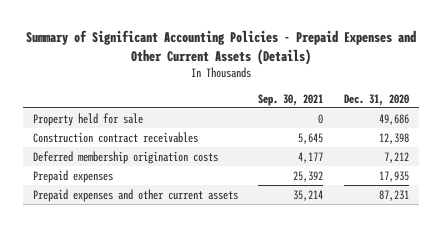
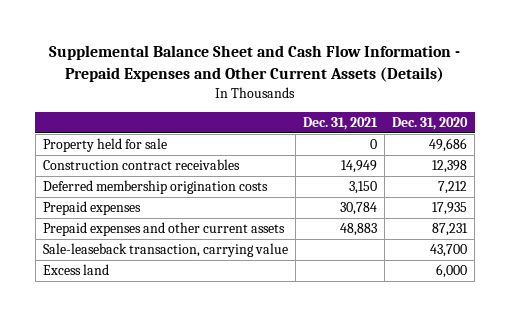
[25,29,416,65] Summary of Significant Accounting Policies - Prepaid Expenses and Other Current Assets (Details) -> [48,44,460,82] Supplemental Balance Sheet and Cash Flow Information - Prepaid Expenses and Other Current Assets (Details)
[258,93,324,106] Sep. 30, 2021 -> none
none -> [302,117,378,131] Dec. 31, 2021
none -> [42,243,288,258] Sale-leaseback transaction, carrying value
none -> [42,264,109,276] Excess land

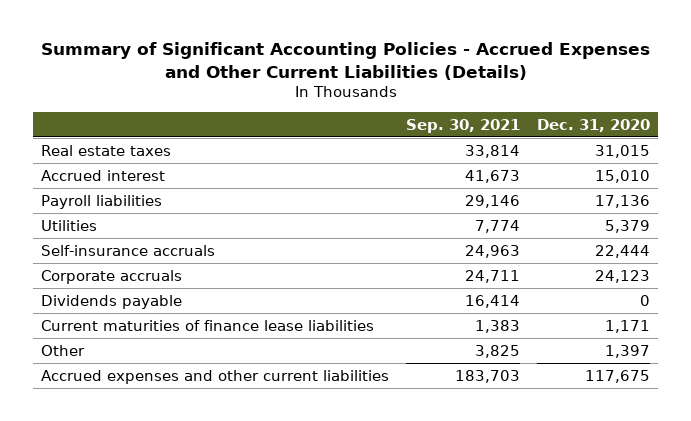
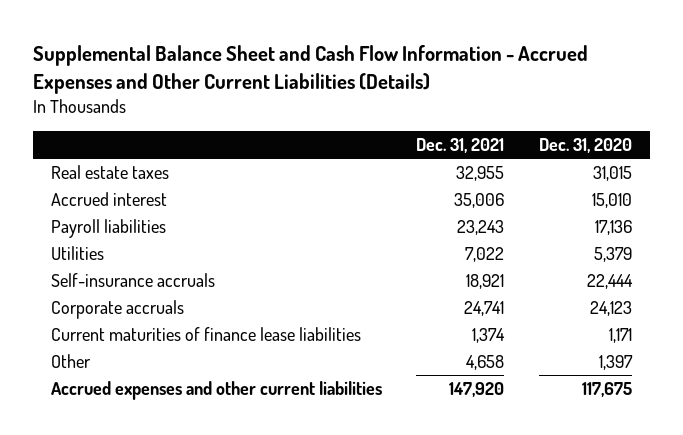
[40,42,650,80] Summary of Significant Accounting Policies - Accrued Expenses and Other Current Liabilities (Details) -> [33,45,589,95] Supplemental Balance Sheet and Cash Flow Information - Accrued Expenses and Other Current Liabilities (Details)
[406,118,521,133] Sep. 30, 2021 -> none
none -> [416,138,505,154] Dec. 31, 2021
[41,294,183,309] Dividends payable -> none

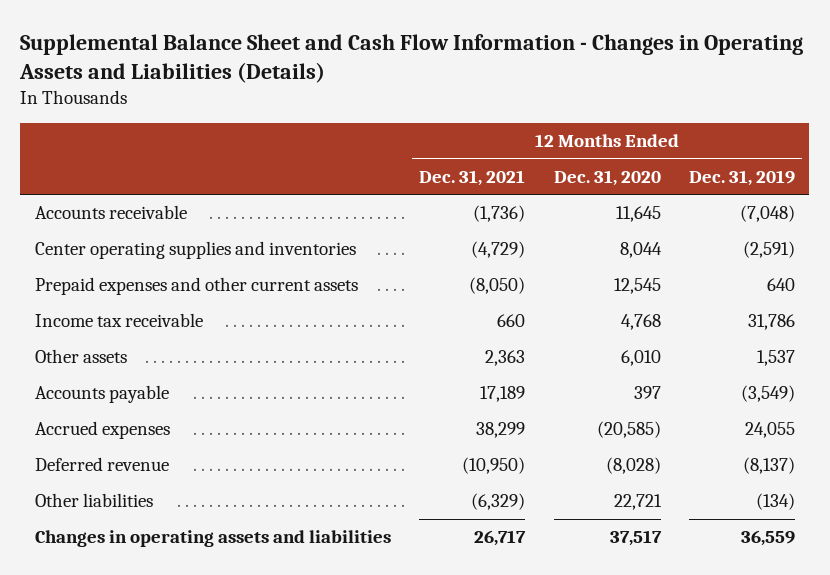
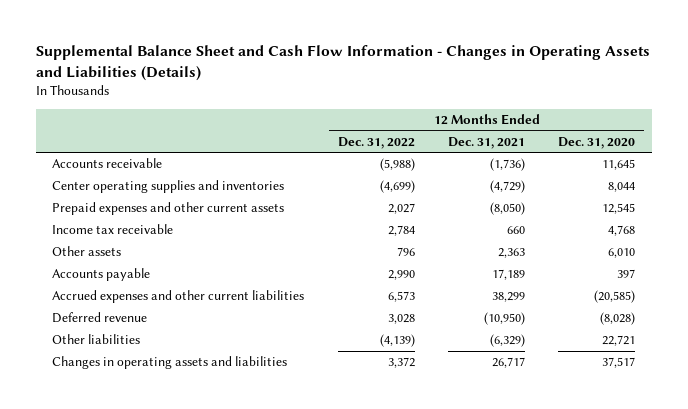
[689,169,796,186] Dec. 31, 2019 -> none
none -> [337,136,415,149] Dec. 31, 2022
[34,421,170,440] Accrued expenses -> [52,290,305,304] Accrued expenses and other current liabilities

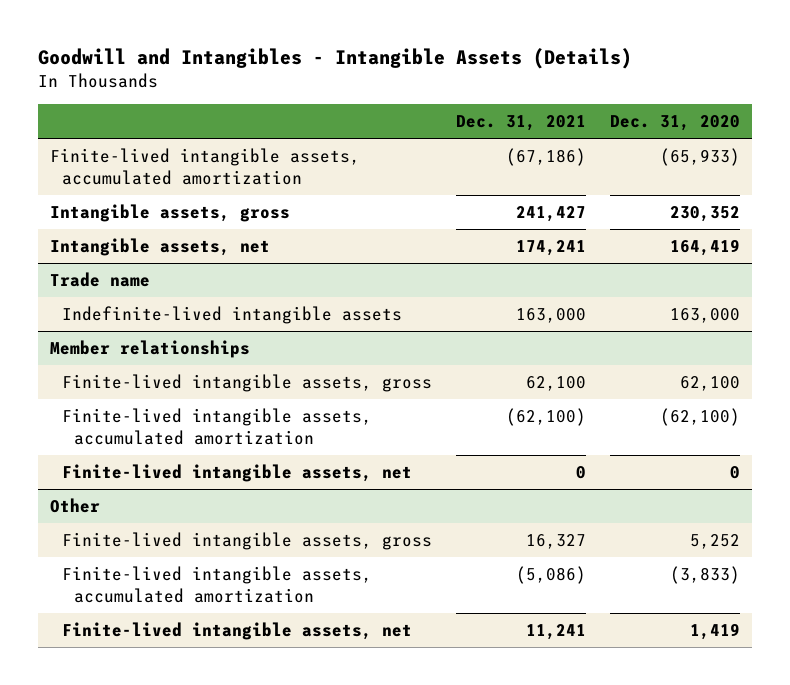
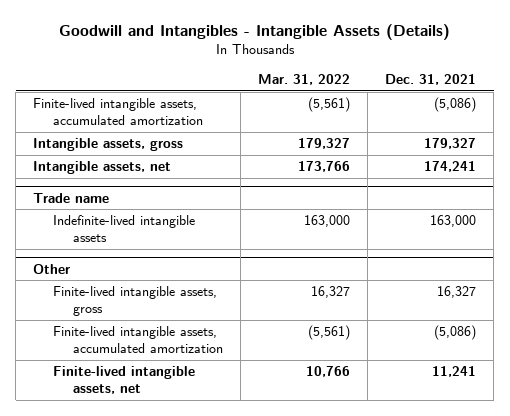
[610,115,741,132] Dec. 31, 2020 -> none
none -> [258,73,351,85] Mar. 31, 2022
[506,147,587,166] (67,186) -> [434,97,477,113] (5,086)
[516,205,587,222] 241,427 -> [424,138,477,150] 179,327
[49,339,250,358] Member relationships -> none
[62,373,433,392] Finite-lived intangible assets, gross -> none
[62,407,373,446] Finite-lived intangible assets, accumulated amortization -> none
[62,463,413,482] Finite-lived intangible assets, net -> none

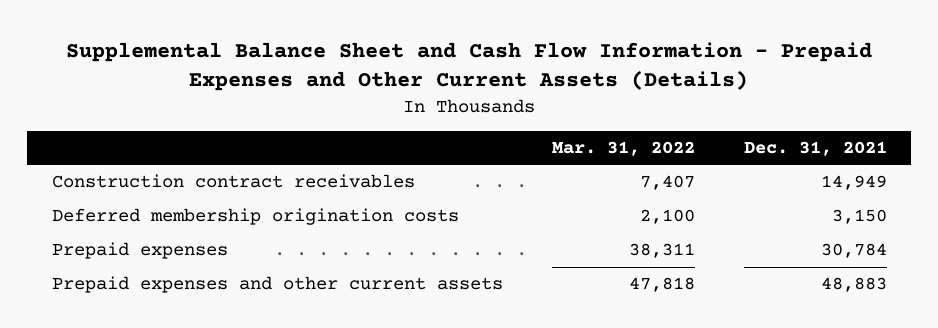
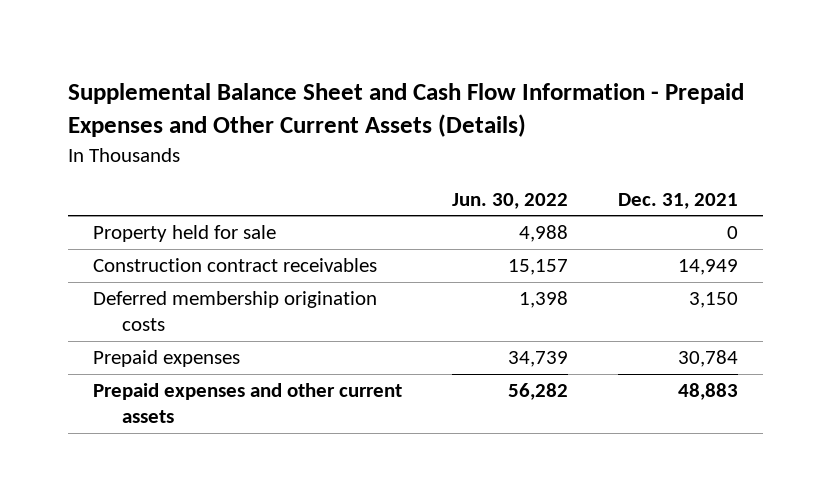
[551,140,695,156] Mar. 31, 2022 -> none
none -> [451,192,568,209] Jun. 30, 2022
none -> [92,225,276,243] Property held for sale

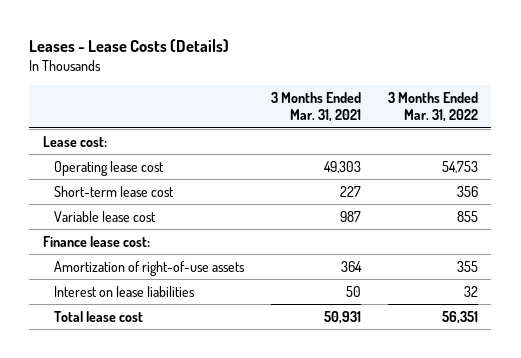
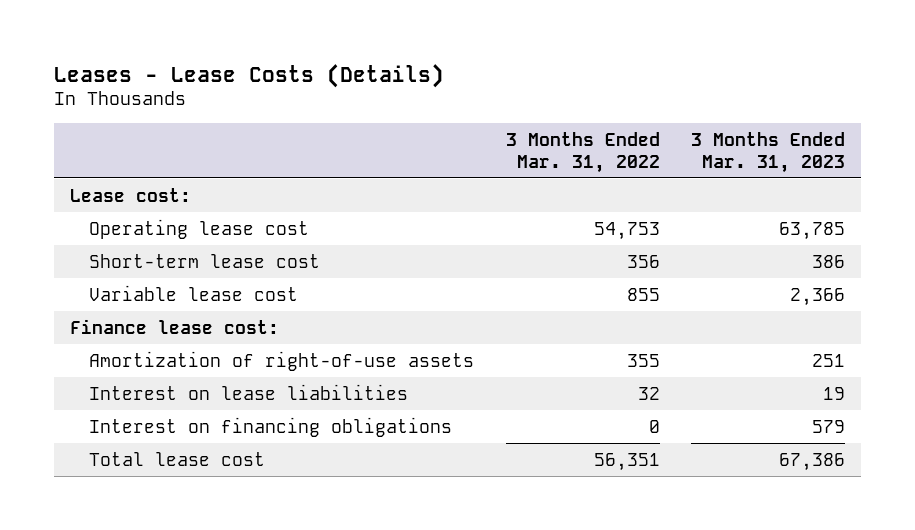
[271,91,362,123] 3 Months Ended Mar. 31, 2021 -> none
none -> [690,131,845,173] 3 Months Ended Mar. 31, 2023
none -> [89,416,453,437] Interest on financing obligations

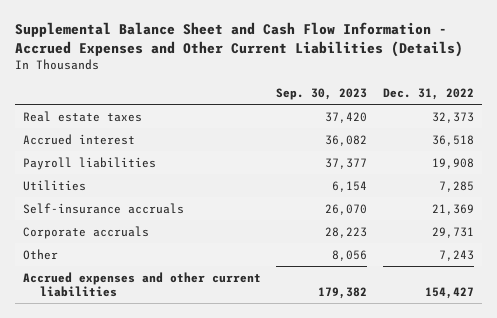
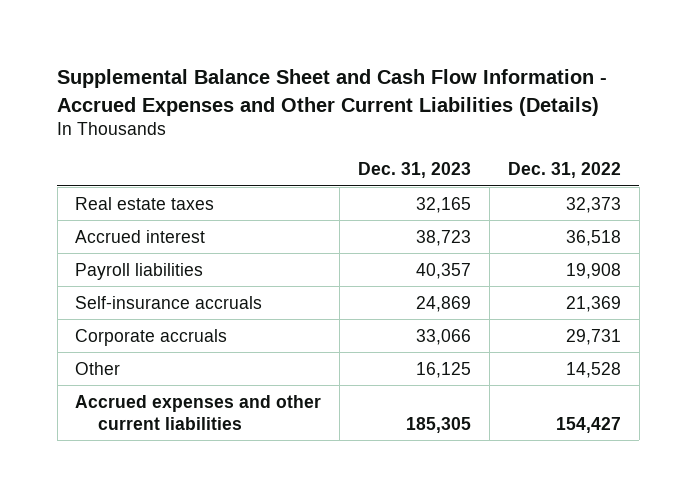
[276,88,368,101] Sep. 30, 2023 -> none
none -> [358,162,472,179] Dec. 31, 2023
[22,179,86,191] Utilities -> none
[438,249,474,261] 7,243 -> [565,361,621,378] 14,528

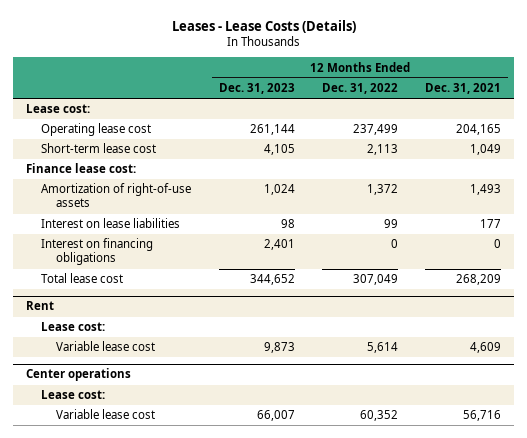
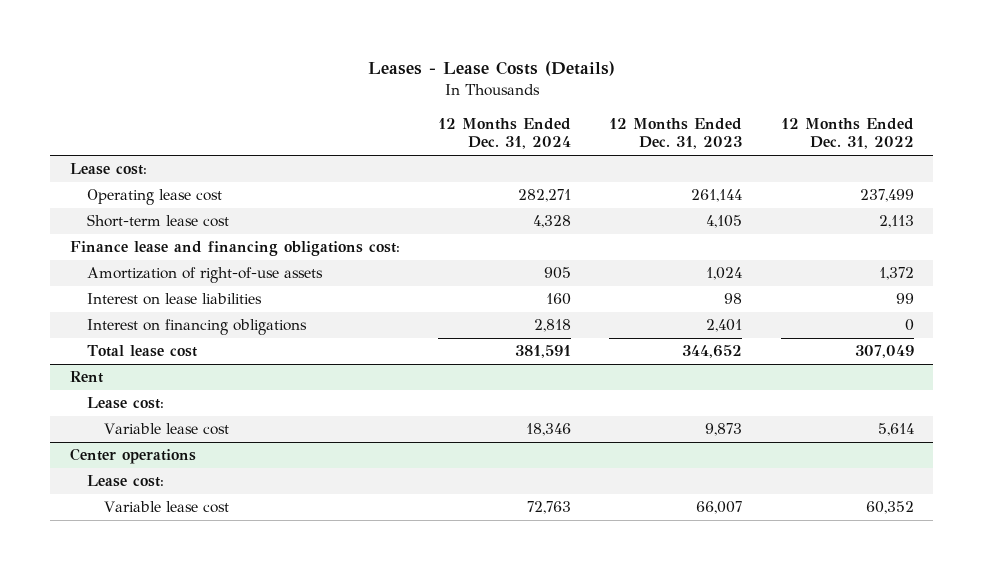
[424,83,501,95] Dec. 31, 2021 -> none
none -> [438,117,572,150] 12 Months Ended Dec. 31, 2024
[26,163,137,174] Finance lease cost: -> [69,241,400,257] Finance lease and financing obligations cost:

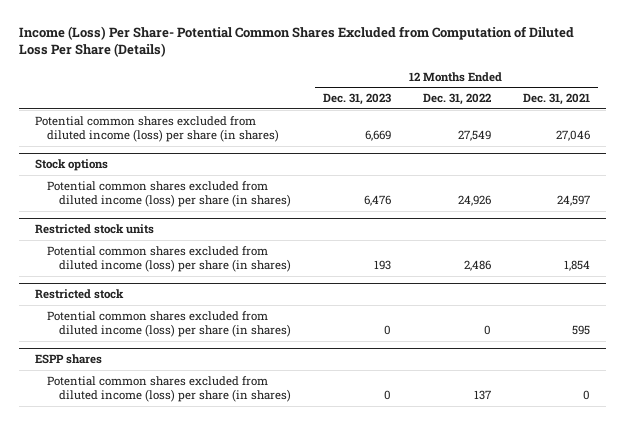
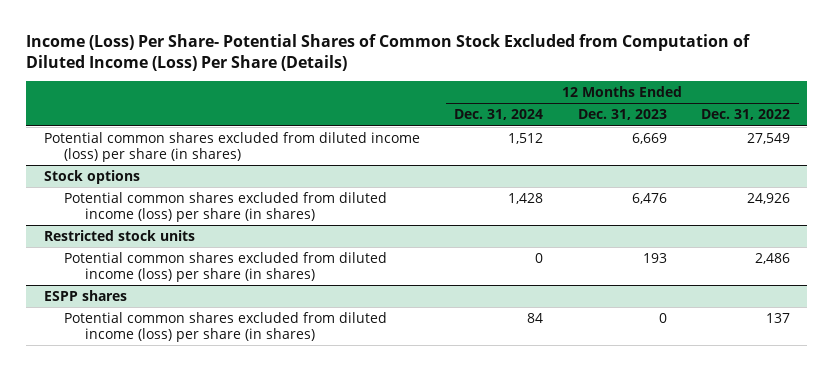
[19,25,575,58] Income (Loss) Per Share- Potential Common Shares Excluded from Computation of Diluted Loss Per Share (Details) -> [26,34,751,71] Income (Loss) Per Share- Potential Shares of Common Stock Excluded from Computation of Diluted Income (Loss) Per Share (Details)
[522,93,590,106] Dec. 31, 2021 -> none
none -> [454,109,544,121] Dec. 31, 2024
[35,288,125,299] Restricted stock -> none
[46,310,291,338] Potential common shares excluded from diluted income (loss) per share (in shares) -> none

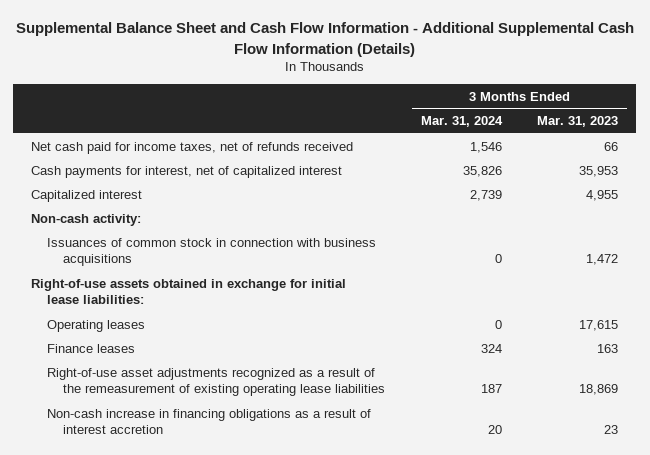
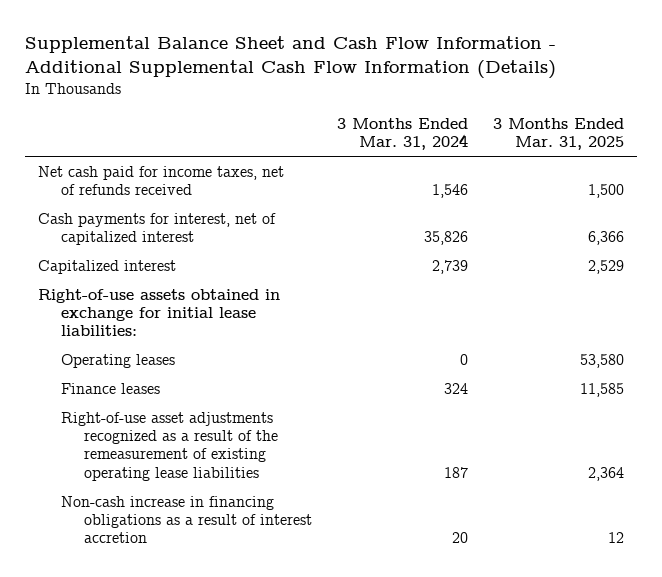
[537,116,619,128] Mar. 31, 2023 -> none
none -> [493,117,625,151] 3 Months Ended Mar. 31, 2025
[31,213,142,226] Non-cash activity: -> none
[47,237,377,267] Issuances of common stock in connection with business acquisitions -> none

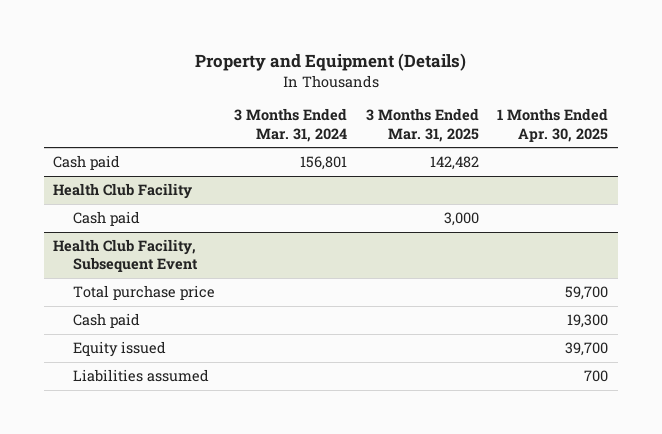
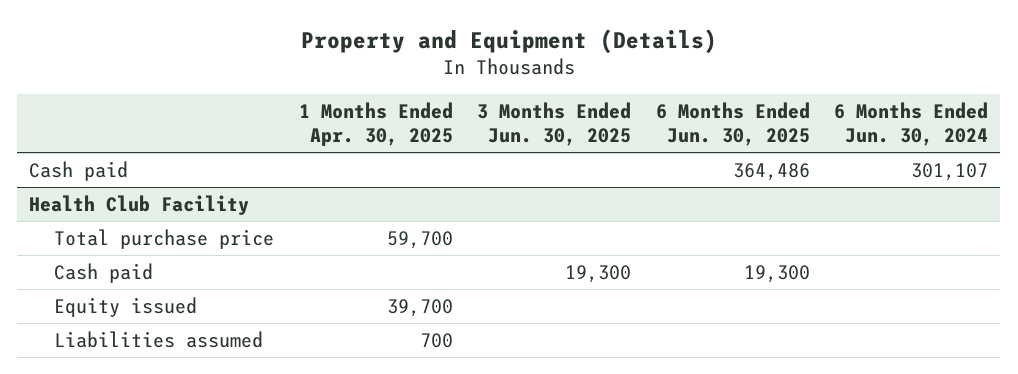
[233,108,347,142] 3 Months Ended Mar. 31, 2024 -> none
[365,108,479,142] 3 Months Ended Mar. 31, 2025 -> none
none -> [477,102,632,146] 3 Months Ended Jun. 30, 2025
none -> [655,102,810,146] 6 Months Ended Jun. 30, 2025
none -> [834,102,989,146] 6 Months Ended Jun. 30, 2024
[53,239,198,273] Health Club Facility, Subsequent Event -> none
[72,313,140,329] Cash paid -> none
[72,211,140,227] Cash paid -> [54,263,154,284] Cash paid

